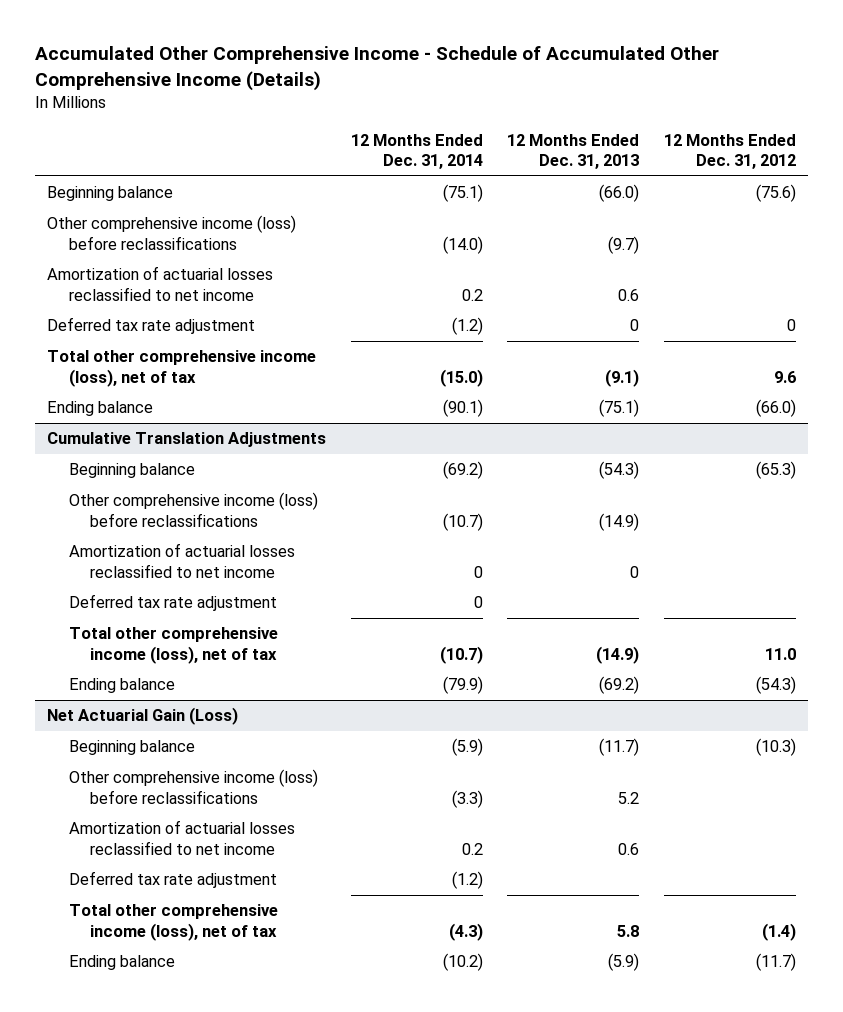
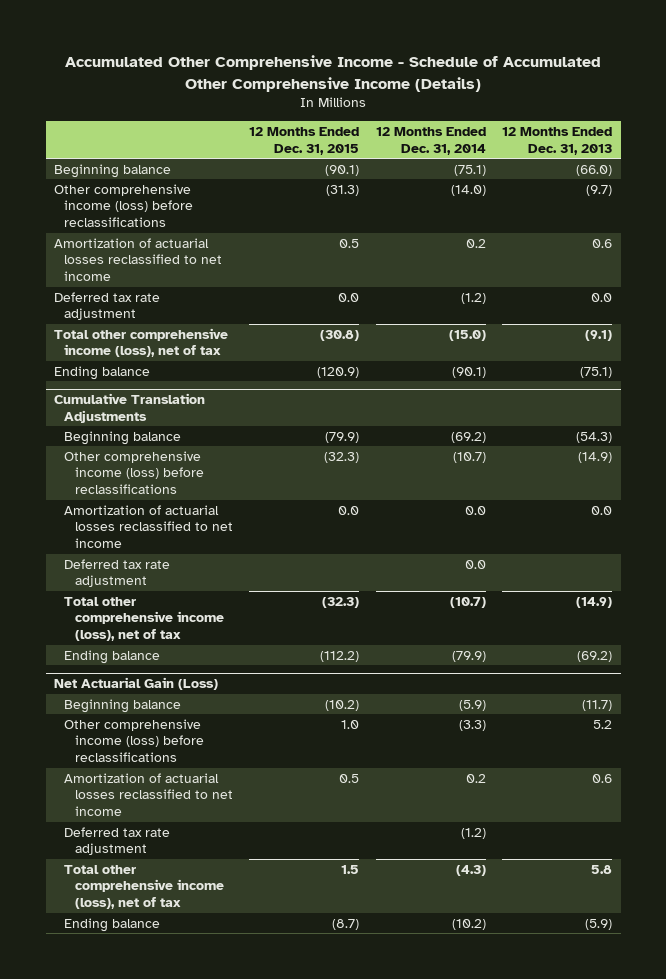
[663,133,796,170] 12 Months Ended Dec. 31, 2012 -> none
none -> [249,127,360,155] 12 Months Ended Dec. 31, 2015
[630,319,640,332] 0 -> [591,292,613,302] 0.0
[473,565,483,578] 0 -> [464,505,486,515] 0.0
[630,565,640,578] 0 -> [591,505,613,515] 0.0
[473,596,483,609] 0 -> [464,559,486,569] 0.0

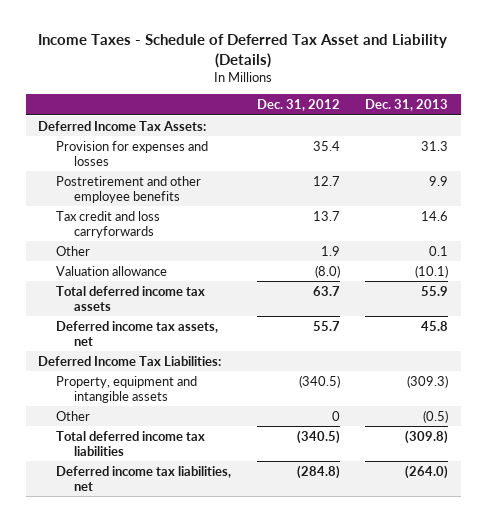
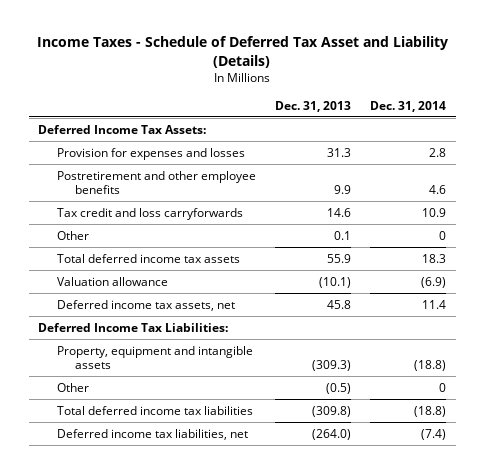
[256,99,340,112] Dec. 31, 2012 -> none
none -> [370,100,447,112] Dec. 31, 2014
[56,265,168,276] Valuation allowance -> [56,276,168,286] Valuation allowance

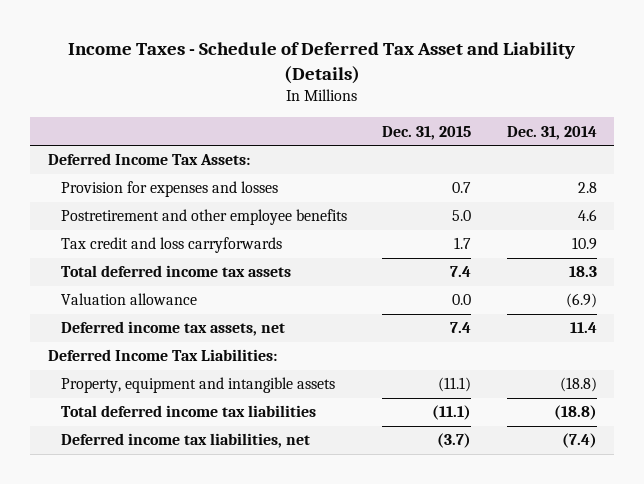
[274,100,351,112] Dec. 31, 2013 -> none
none -> [382,125,472,140] Dec. 31, 2015
[56,230,89,240] Other -> none
[56,382,89,392] Other -> none

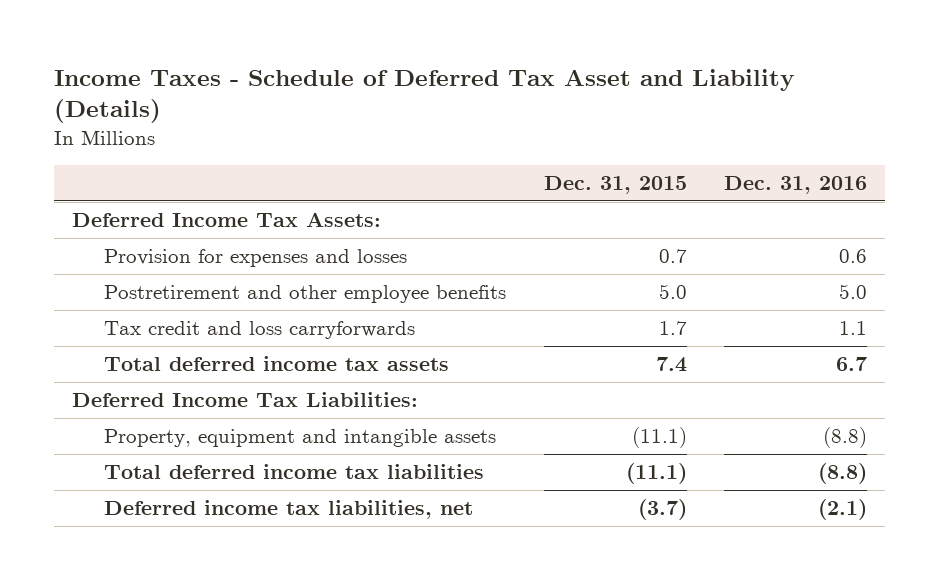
[506,125,597,140] Dec. 31, 2014 -> none
none -> [723,176,867,195] Dec. 31, 2016
[60,293,197,306] Valuation allowance -> none
[60,321,285,337] Deferred income tax assets, net -> none

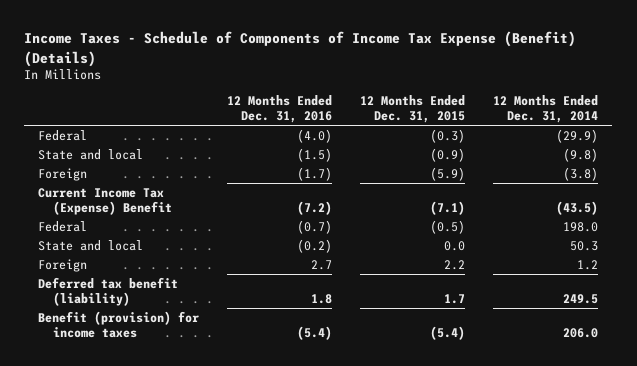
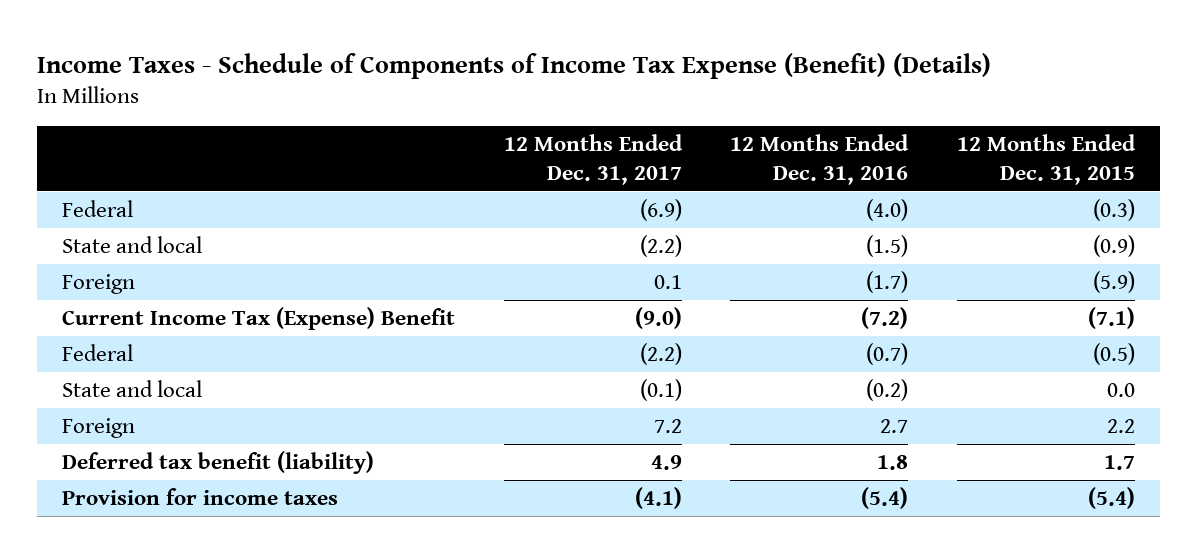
[493,95,599,124] 12 Months Ended Dec. 31, 2014 -> none
none -> [503,134,683,185] 12 Months Ended Dec. 31, 2017
[38,310,200,338] Benefit (provision) for income taxes -> [61,488,338,506] Provision for income taxes

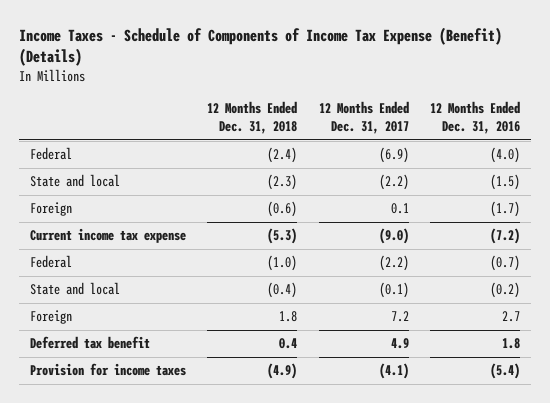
[957,134,1137,185] 12 Months Ended Dec. 31, 2015 -> none
none -> [207,101,298,135] 12 Months Ended Dec. 31, 2018
[61,307,455,331] Current Income Tax (Expense) Benefit -> [29,228,186,244] Current income tax expense
[61,451,374,475] Deferred tax benefit (liability) -> [29,336,150,350] Deferred tax benefit

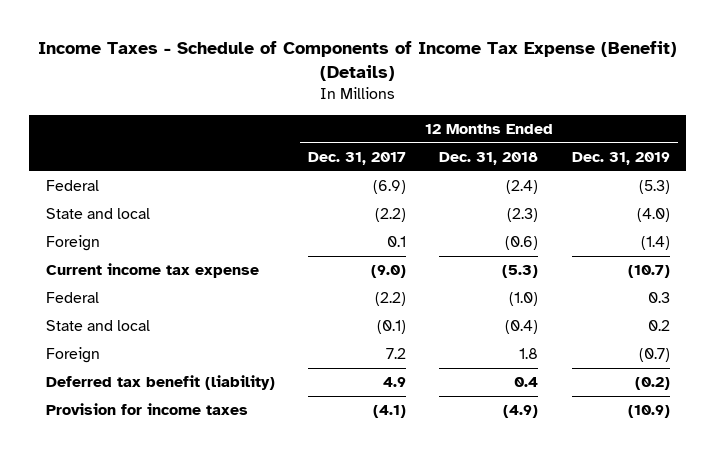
[430,101,521,135] 12 Months Ended Dec. 31, 2016 -> none
none -> [571,151,670,165] Dec. 31, 2019
[29,336,150,350] Deferred tax benefit -> [45,375,275,391] Deferred tax benefit (liability)

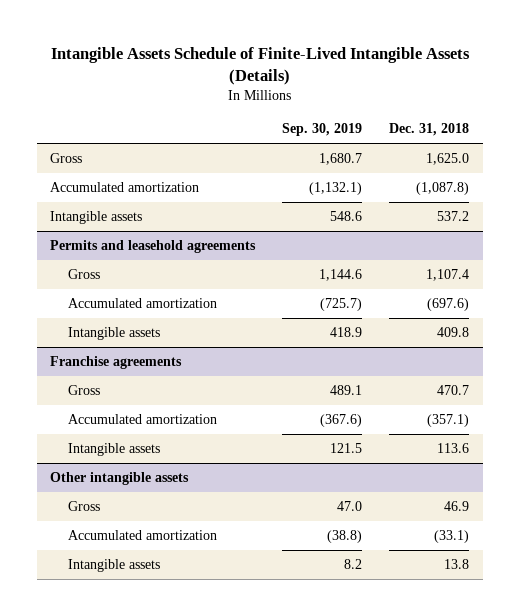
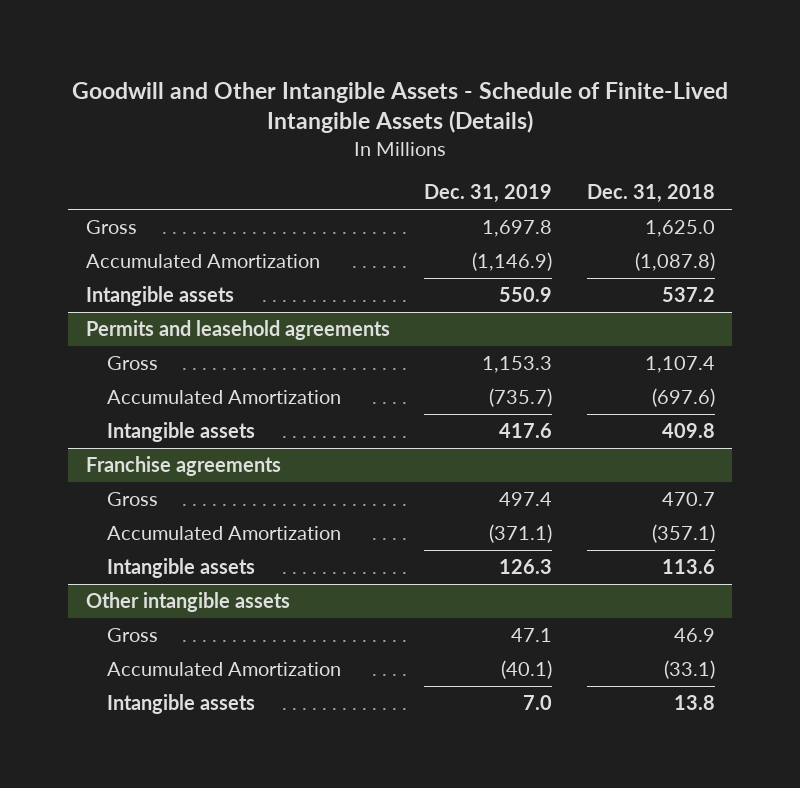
[50,47,470,86] Intangible Assets Schedule of Finite-Lived Intangible Assets (Details) -> [72,81,729,134] Goodwill and Other Intangible Assets - Schedule of Finite-Lived Intangible Assets (Details)
[282,123,363,137] Sep. 30, 2019 -> none
none -> [424,184,553,204] Dec. 31, 2019
[50,182,200,193] Accumulated amortization -> [85,253,320,268] Accumulated Amortization
[67,298,217,309] Accumulated amortization -> [107,389,342,404] Accumulated Amortization
[67,414,217,425] Accumulated amortization -> [107,525,342,540] Accumulated Amortization
[67,530,217,541] Accumulated amortization -> [107,661,342,676] Accumulated Amortization

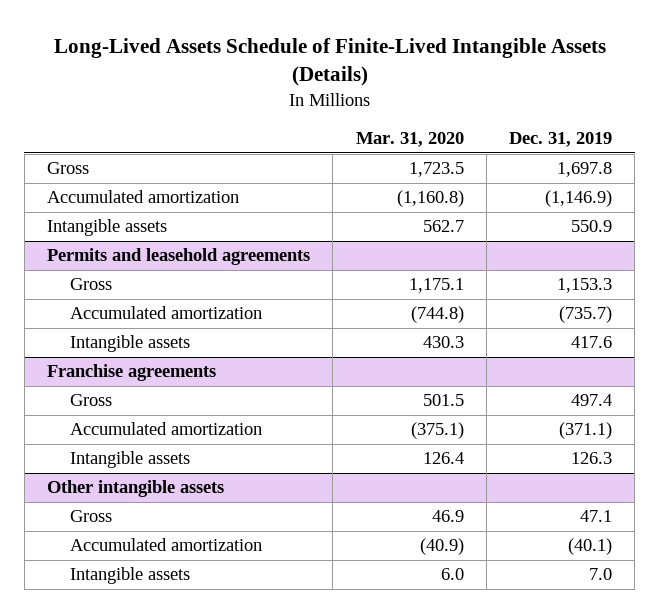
[72,81,729,134] Goodwill and Other Intangible Assets - Schedule of Finite-Lived Intangible Assets (Details) -> [53,37,606,86] Long-Lived Assets Schedule of Finite-Lived Intangible Assets (Details)
[586,184,715,204] Dec. 31, 2018 -> none
none -> [355,132,464,148] Mar. 31, 2020
[85,253,320,268] Accumulated Amortization -> [47,190,240,204] Accumulated amortization
[107,389,342,404] Accumulated Amortization -> [69,306,262,320] Accumulated amortization
[107,525,342,540] Accumulated Amortization -> [69,422,262,436] Accumulated amortization
[107,661,342,676] Accumulated Amortization -> [69,538,262,552] Accumulated amortization

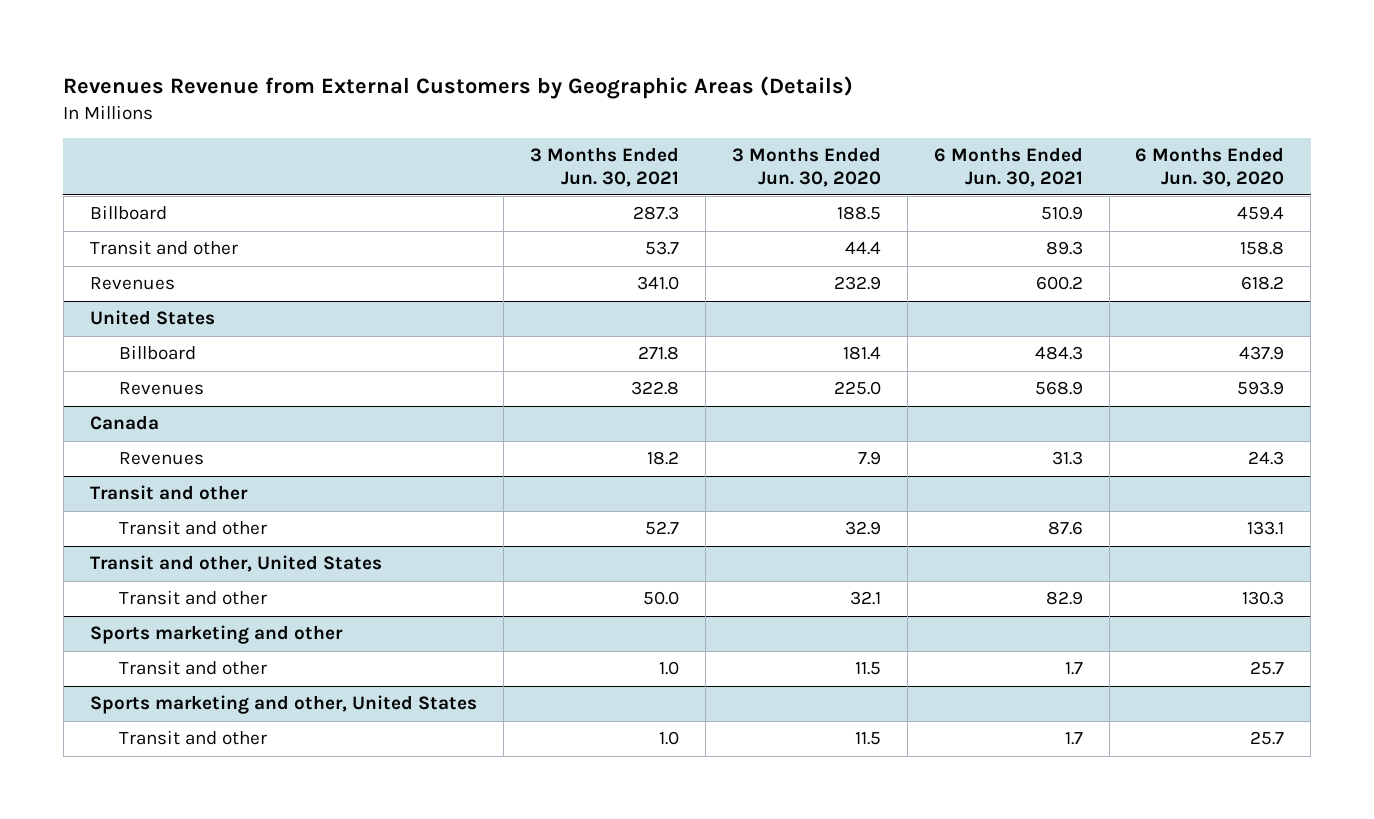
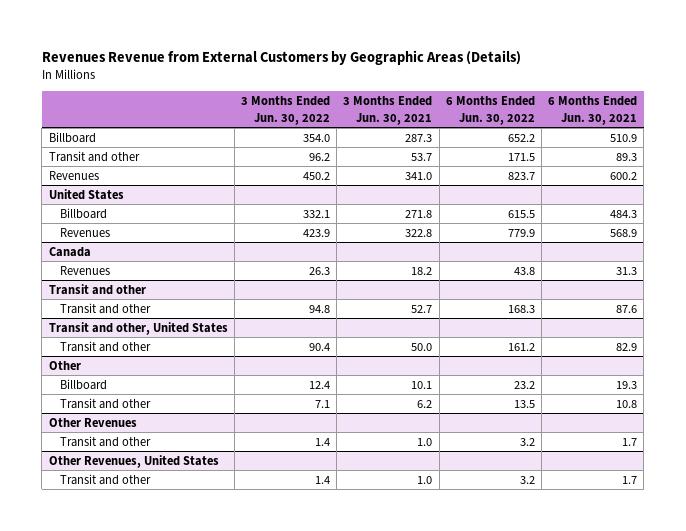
[731,147,881,187] 3 Months Ended Jun. 30, 2020 -> none
[1135,147,1285,187] 6 Months Ended Jun. 30, 2020 -> none
none -> [240,96,330,125] 3 Months Ended Jun. 30, 2022
none -> [445,96,535,125] 6 Months Ended Jun. 30, 2022
[89,625,343,645] Sports marketing and other -> none
none -> [48,360,81,370] Other
none -> [59,378,107,390] Billboard
none -> [59,397,151,409] Transit and other
none -> [48,417,137,427] Other Revenues
[89,695,477,715] Sports marketing and other, United States -> none
none -> [48,454,219,468] Other Revenues, United States

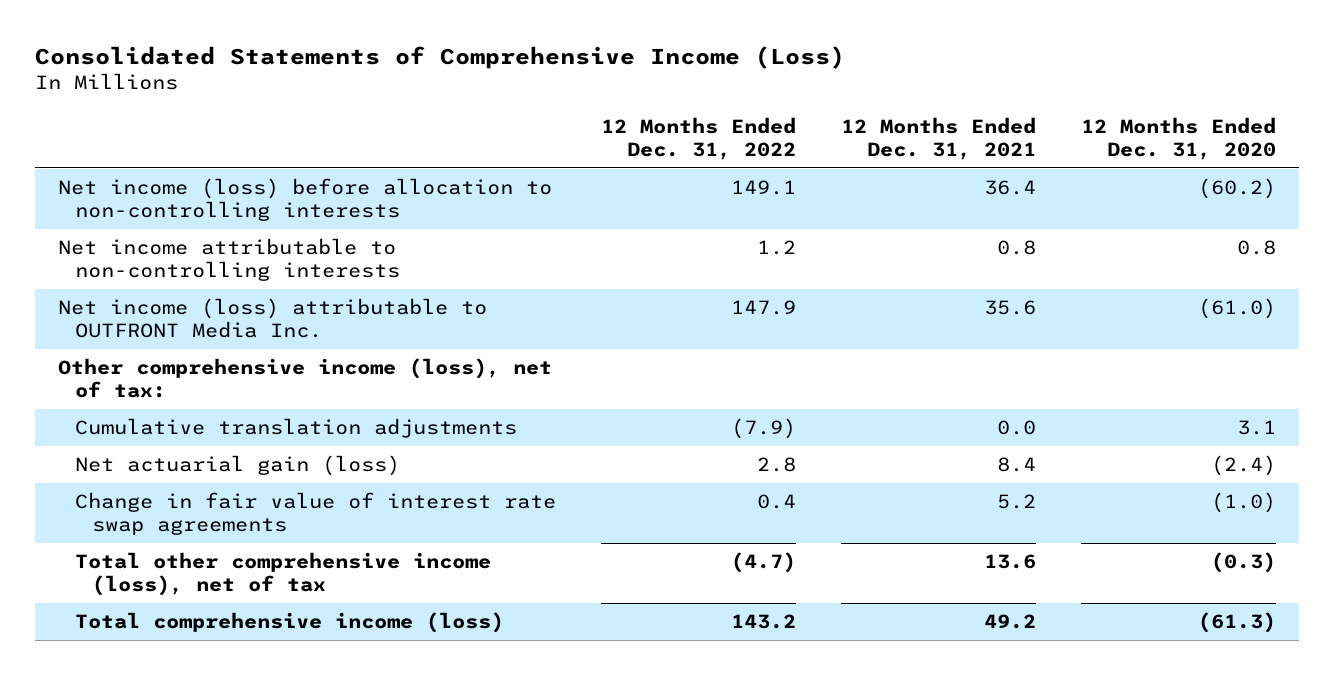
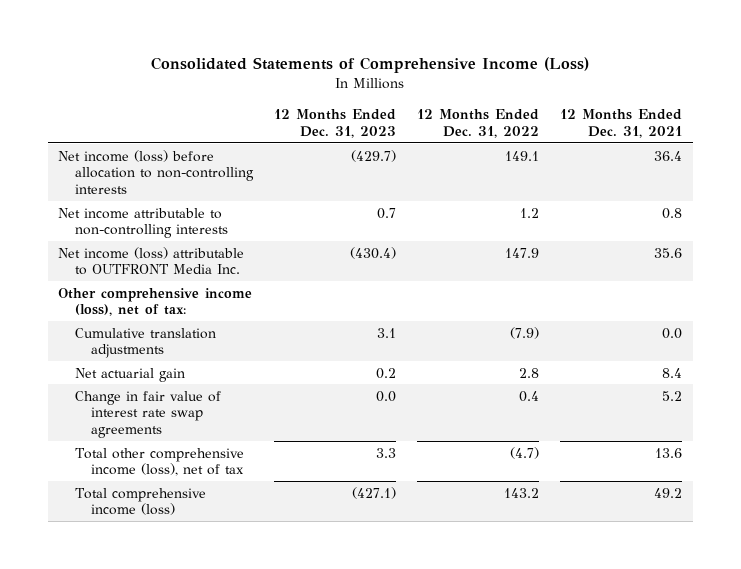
[1081,117,1277,161] 12 Months Ended Dec. 31, 2020 -> none
none -> [273,109,396,138] 12 Months Ended Dec. 31, 2023
[74,454,400,476] Net actuarial gain (loss) -> [74,367,185,382] Net actuarial gain

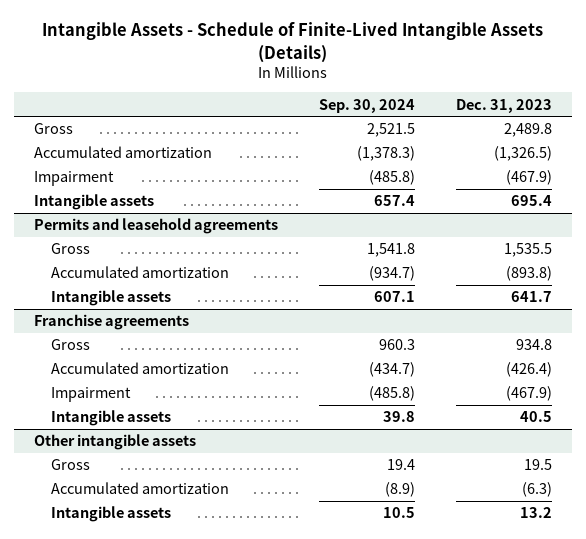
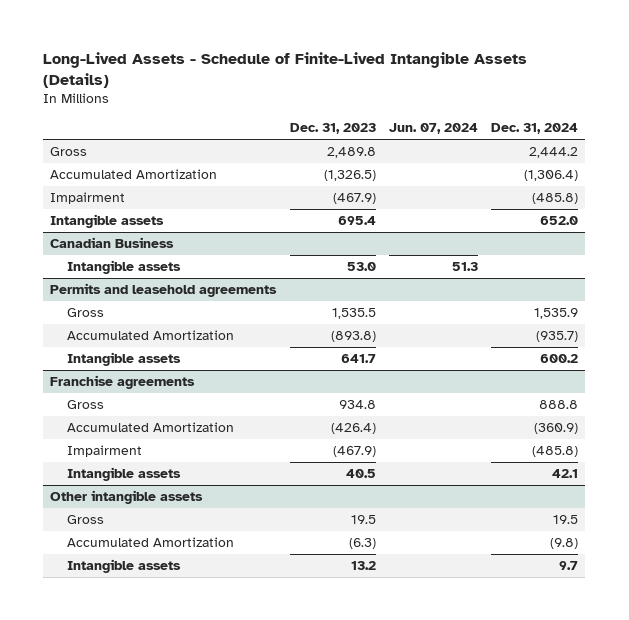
[42,22,544,63] Intangible Assets - Schedule of Finite-Lived Intangible Assets (Details) -> [43,52,528,88] Long-Lived Assets - Schedule of Finite-Lived Intangible Assets (Details)
[319,98,416,113] Sep. 30, 2024 -> none
none -> [389,123,479,135] Jun. 07, 2024
none -> [491,123,579,135] Dec. 31, 2024
[34,146,213,159] Accumulated amortization -> [50,169,218,180] Accumulated Amortization
none -> [50,237,175,249] Canadian Business
none -> [67,260,182,275] Intangible assets
[50,266,229,279] Accumulated amortization -> [67,330,235,341] Accumulated Amortization
[50,362,229,375] Accumulated amortization -> [67,422,235,433] Accumulated Amortization
[50,482,229,495] Accumulated amortization -> [67,537,235,548] Accumulated Amortization

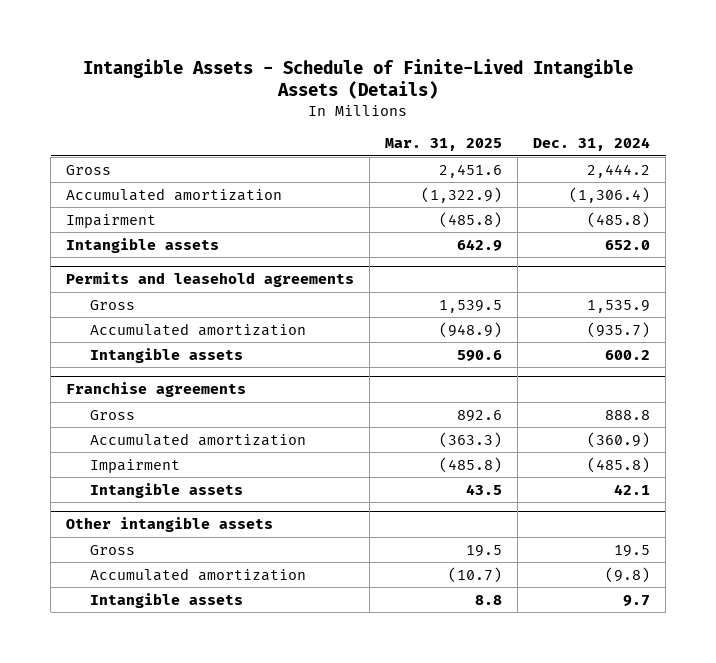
[43,52,528,88] Long-Lived Assets - Schedule of Finite-Lived Intangible Assets (Details) -> [83,58,634,100] Intangible Assets - Schedule of Finite-Lived Intangible Assets (Details)
[289,123,376,135] Dec. 31, 2023 -> none
[389,123,479,135] Jun. 07, 2024 -> none
none -> [385,138,503,152] Mar. 31, 2025
[50,169,218,180] Accumulated Amortization -> [66,187,283,201] Accumulated amortization
[50,237,175,249] Canadian Business -> none
[67,260,182,275] Intangible assets -> none
[67,330,235,341] Accumulated Amortization -> [89,322,306,336] Accumulated amortization
[67,422,235,433] Accumulated Amortization -> [89,432,306,446] Accumulated amortization
[67,537,235,548] Accumulated Amortization -> [89,567,306,581] Accumulated amortization

